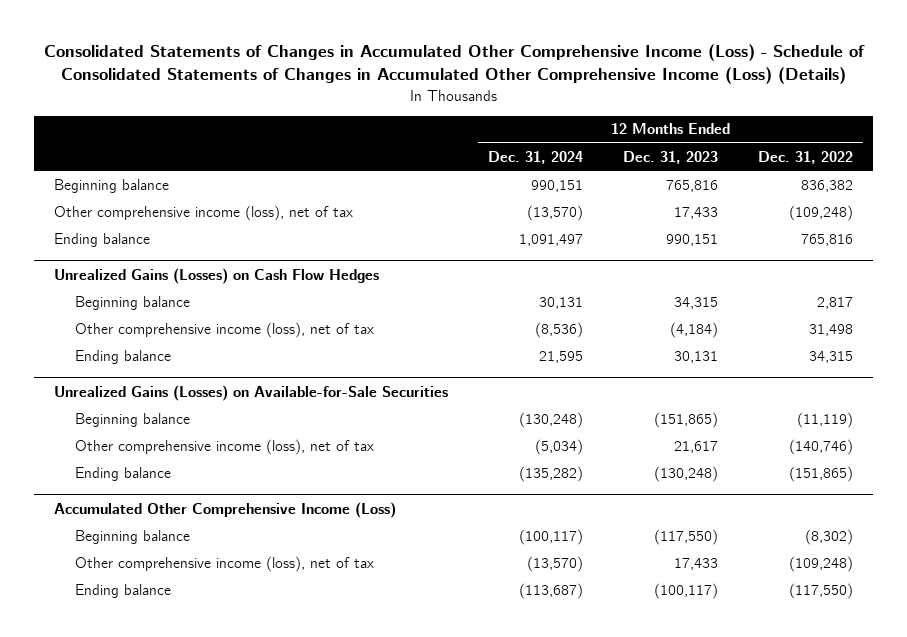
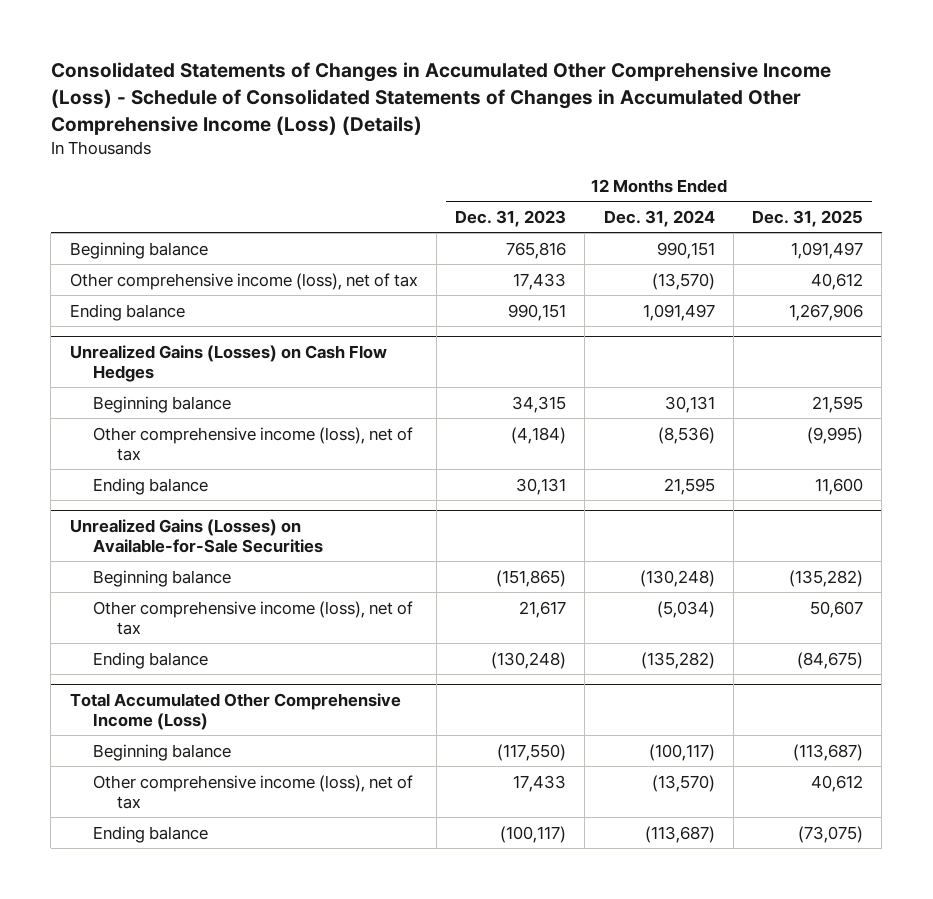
[758,150,854,164] Dec. 31, 2022 -> none
none -> [752,210,864,228] Dec. 31, 2025
[53,501,396,518] Accumulated Other Comprehensive Income (Loss) -> [69,692,401,731] Total Accumulated Other Comprehensive Income (Loss)

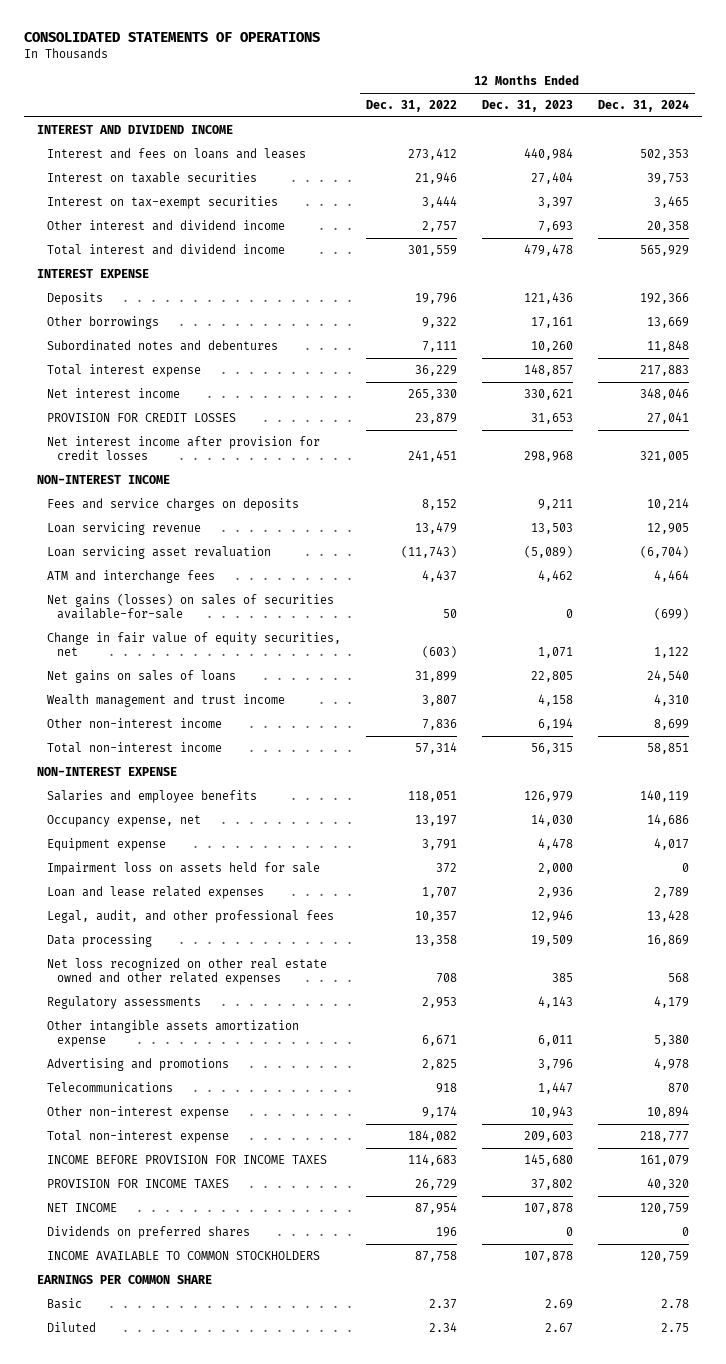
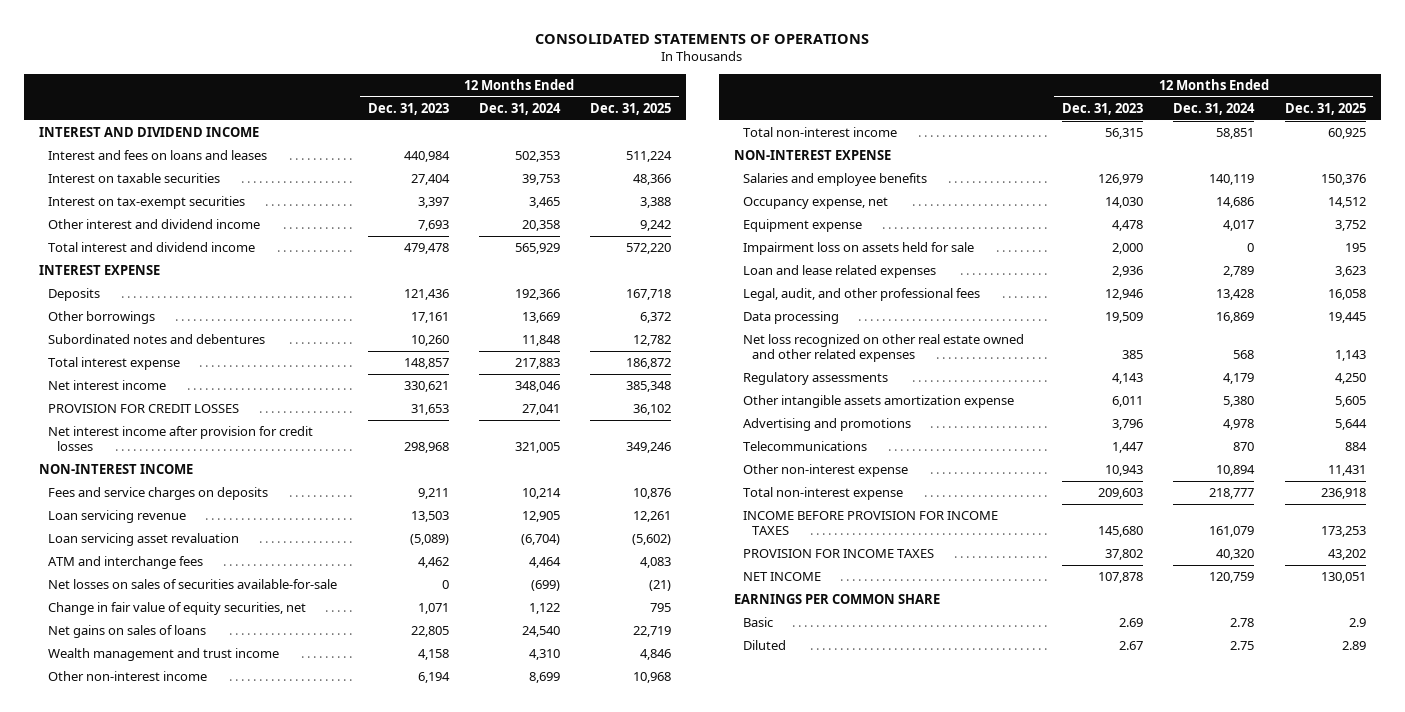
[365,100,457,113] Dec. 31, 2022 -> none
none -> [590,102,672,115] Dec. 31, 2025
[46,593,334,620] Net gains (losses) on sales of securities available-for-sale -> [48,578,338,589] Net losses on sales of securities available-for-sale
[46,1225,250,1239] Dividends on preferred shares -> none
[46,1250,320,1260] INCOME AVAILABLE TO COMMON STOCKHOLDERS -> none

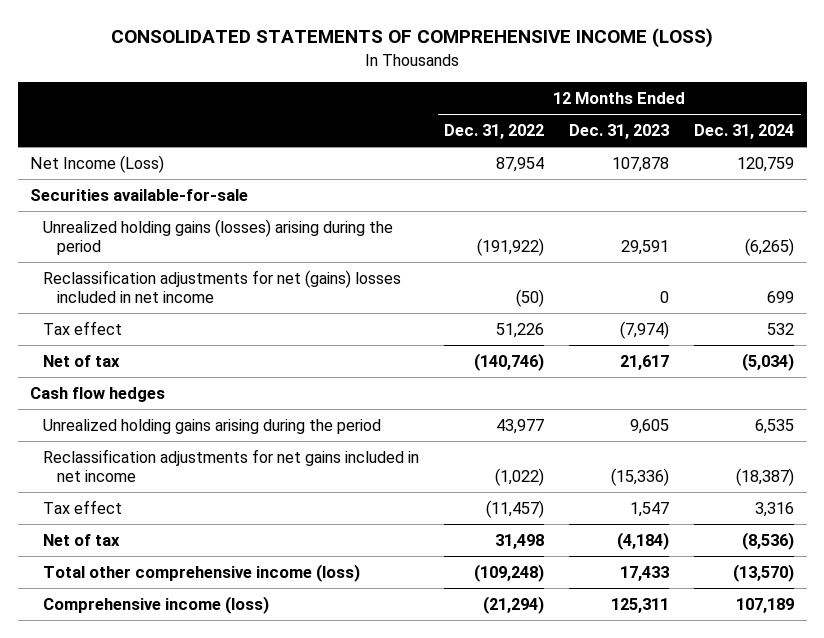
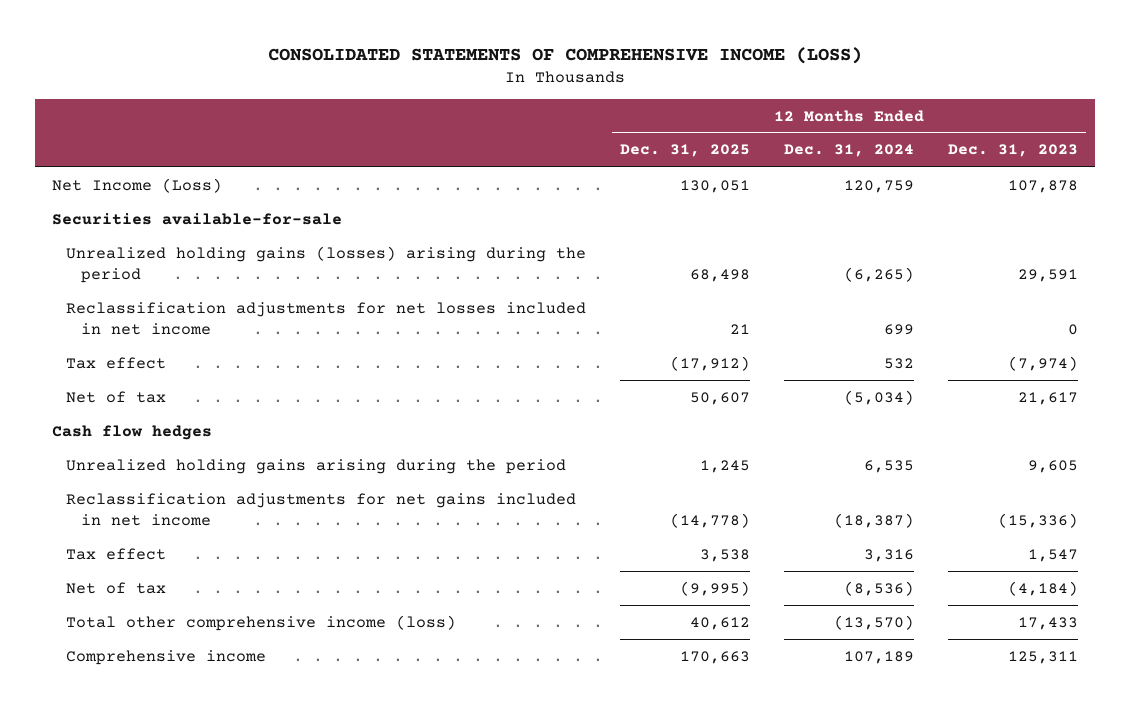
[444,123,545,139] Dec. 31, 2022 -> none
none -> [620,144,751,158] Dec. 31, 2025
[43,269,402,303] Reclassification adjustments for net (gains) losses included in net income -> [66,301,587,335] Reclassification adjustments for net losses included in net income
[43,595,270,614] Comprehensive income (loss) -> [66,649,267,665] Comprehensive income

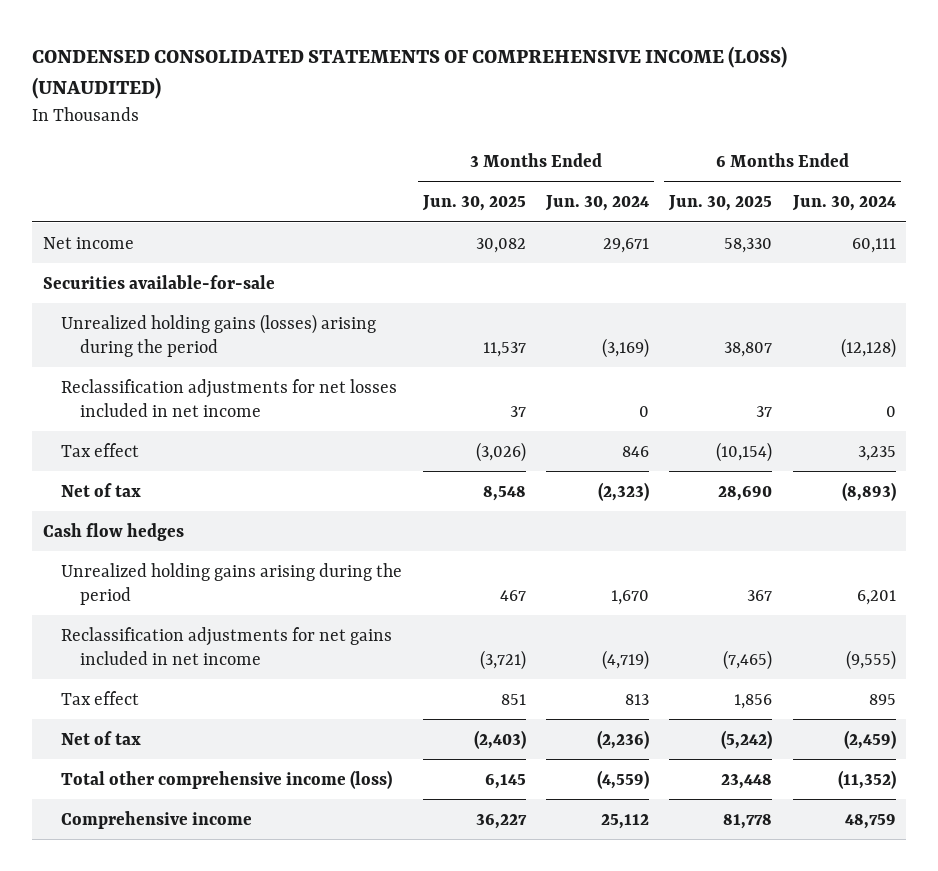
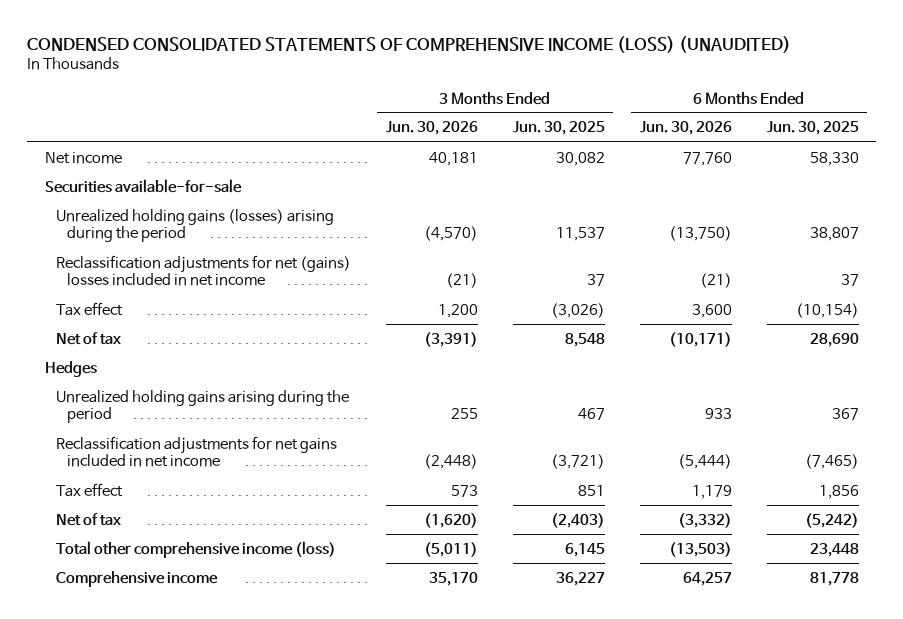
[545,195,650,212] Jun. 30, 2024 -> none
[791,195,896,212] Jun. 30, 2024 -> none
none -> [385,121,478,136] Jun. 30, 2026
none -> [639,121,732,136] Jun. 30, 2026
[61,378,398,418] Reclassification adjustments for net losses included in net income -> [55,254,351,287] Reclassification adjustments for net (gains) losses included in net income
[42,522,184,541] Cash flow hedges -> [44,360,97,377] Hedges

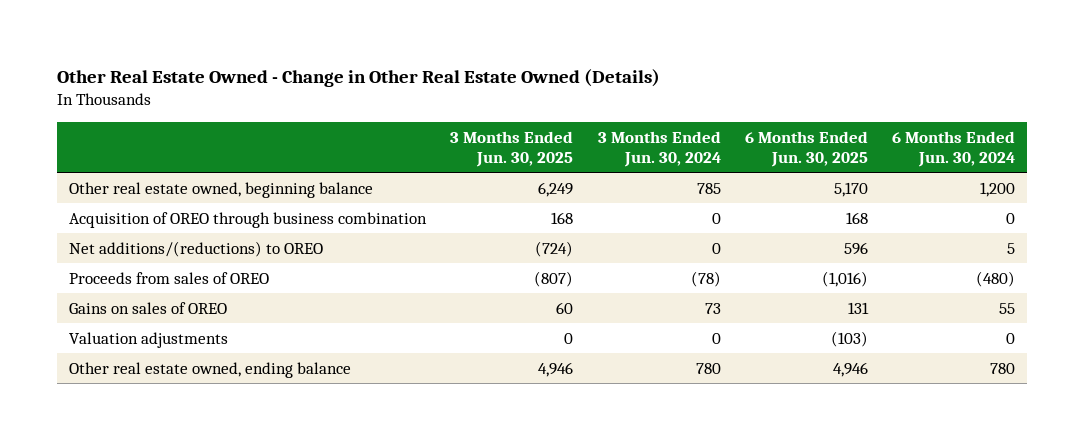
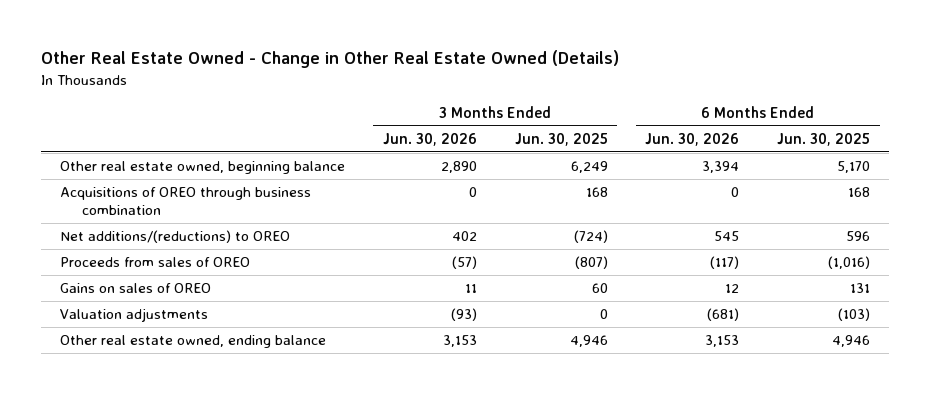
[597,130,721,167] 3 Months Ended Jun. 30, 2024 -> none
[891,130,1015,167] 6 Months Ended Jun. 30, 2024 -> none
none -> [382,132,477,146] Jun. 30, 2026
none -> [645,132,740,146] Jun. 30, 2026
[69,211,428,228] Acquisition of OREO through business combination -> [59,187,311,215] Acquisitions of OREO through business combination

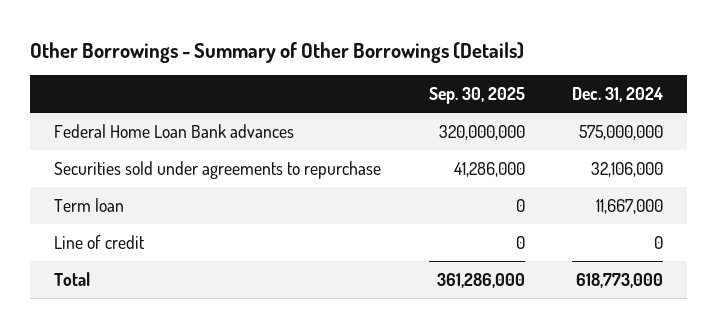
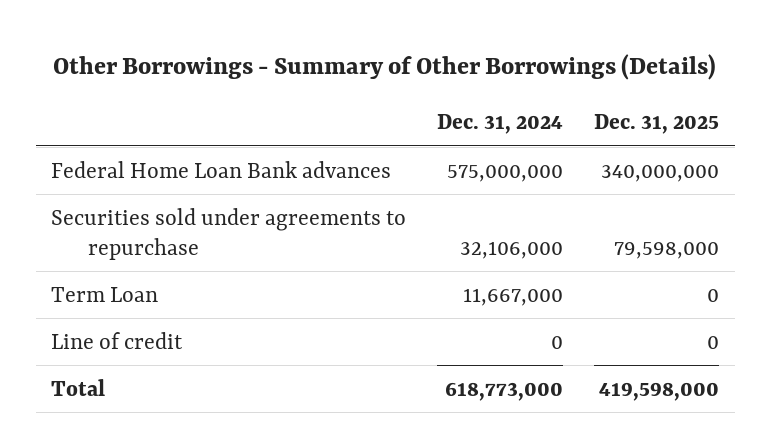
[428,87,525,105] Sep. 30, 2025 -> none
none -> [594,113,720,134] Dec. 31, 2025
[53,197,124,212] Term loan -> [51,286,159,302] Term Loan

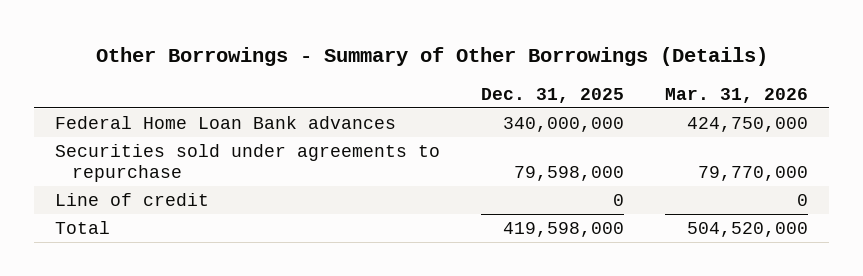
[437,113,564,134] Dec. 31, 2024 -> none
none -> [665,87,809,103] Mar. 31, 2026
[51,286,159,302] Term Loan -> none

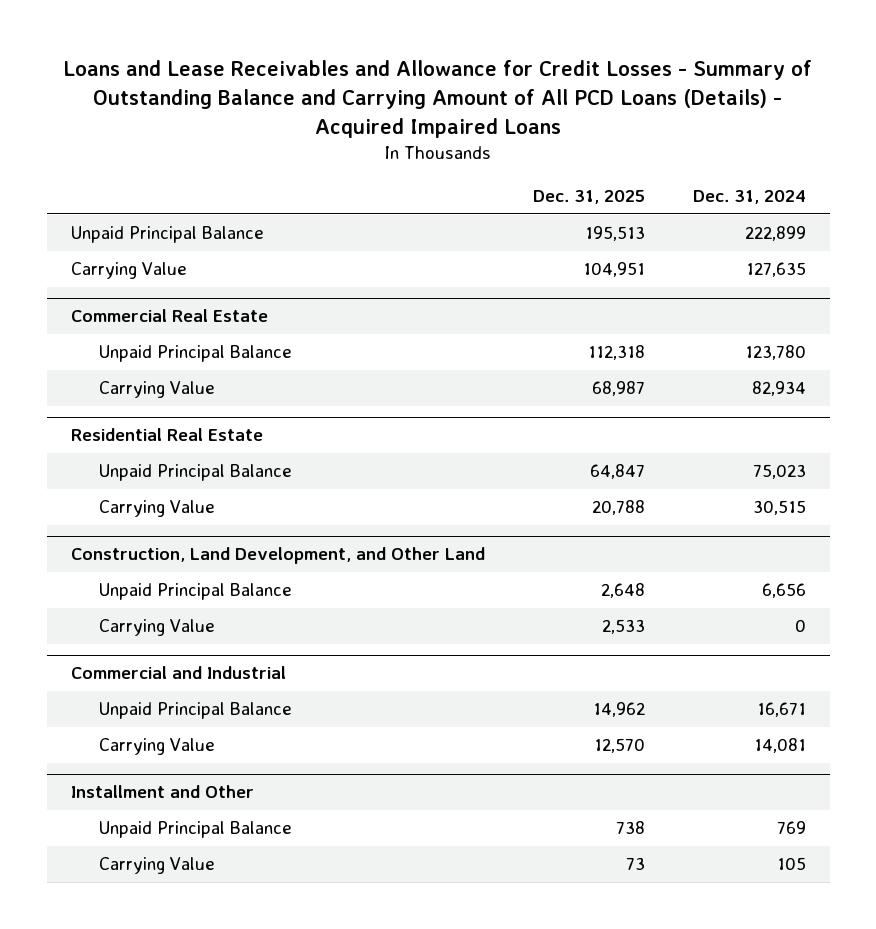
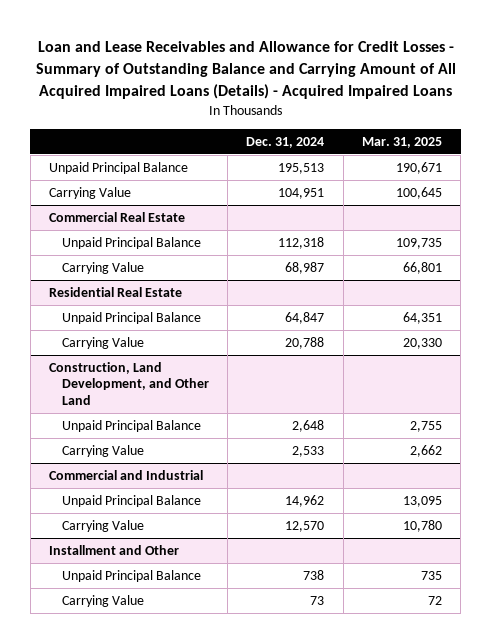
[63,59,813,138] Loans and Lease Receivables and Allowance for Credit Losses - Summary of Outstanding Balance and Carrying Amount of All PCD Loans (Details) - Acquired Impaired Loans -> [35,41,456,100] Loan and Lease Receivables and Allowance for Credit Losses - Summary of Outstanding Balance and Carrying Amount of All Acquired Impaired Loans (Details) - Acquired Impaired Loans
[532,190,645,205] Dec. 31, 2025 -> none
none -> [361,137,442,149] Mar. 31, 2025
[744,226,806,242] 222,899 -> [278,162,325,174] 195,513
[745,262,806,278] 127,635 -> [278,187,325,199] 104,951
[744,345,806,361] 123,780 -> [278,236,325,249] 112,318
[751,381,806,397] 82,934 -> [285,261,325,274] 68,987
[752,464,806,480] 75,023 -> [285,311,325,324] 64,847
[752,500,806,516] 30,515 -> [285,336,325,349] 20,788
[761,583,806,599] 6,656 -> [292,419,325,432] 2,648
[794,619,806,633] 0 -> [292,445,325,457] 2,533
[756,702,806,718] 16,671 -> [285,494,325,507] 14,962
[753,738,806,754] 14,081 -> [285,520,325,532] 12,570
[776,821,806,835] 769 -> [303,569,325,580] 738
[776,857,806,871] 105 -> [310,595,325,605] 73

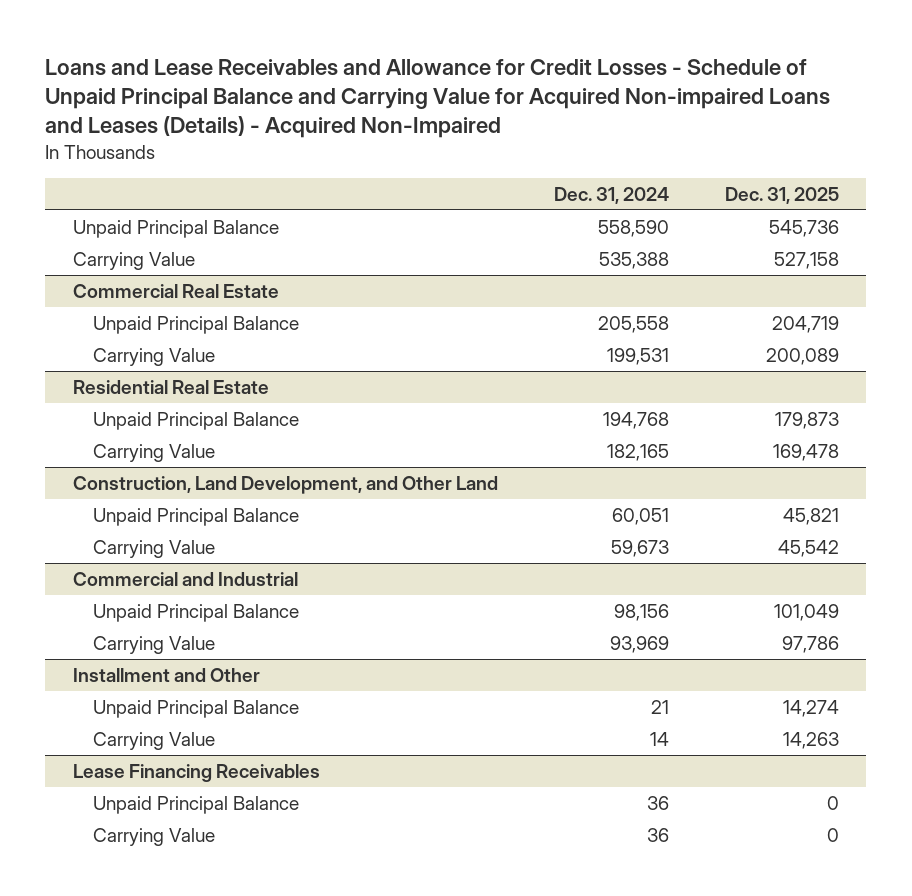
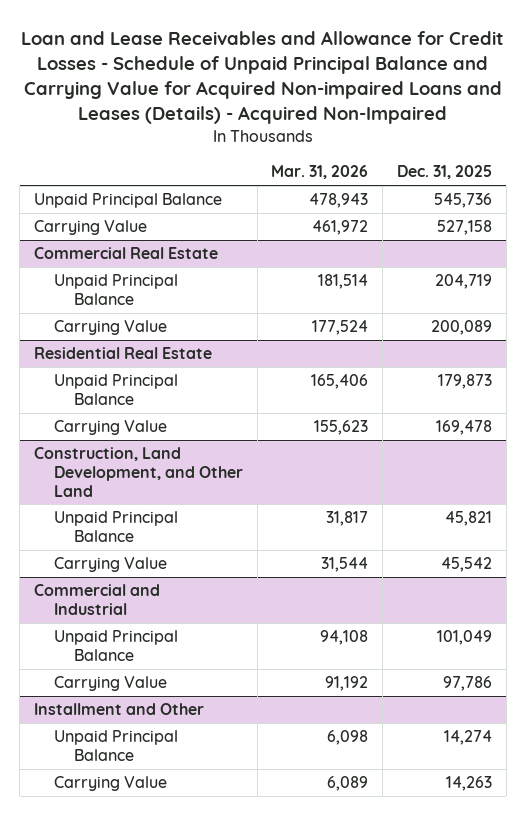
[45,58,831,139] Loans and Lease Receivables and Allowance for Credit Losses - Schedule of Unpaid Principal Balance and Carrying Value for Acquired Non-impaired Loans and Leases (Details) - Acquired Non-Impaired -> [20,30,504,125] Loan and Lease Receivables and Allowance for Credit Losses - Schedule of Unpaid Principal Balance and Carrying Value for Acquired Non-impaired Loans and Leases (Details) - Acquired Non-Impaired
[553,186,669,204] Dec. 31, 2024 -> none
none -> [271,165,369,180] Mar. 31, 2026
[73,763,321,782] Lease Financing Receivables -> none
[92,795,299,814] Unpaid Principal Balance -> none
[92,827,215,846] Carrying Value -> none

